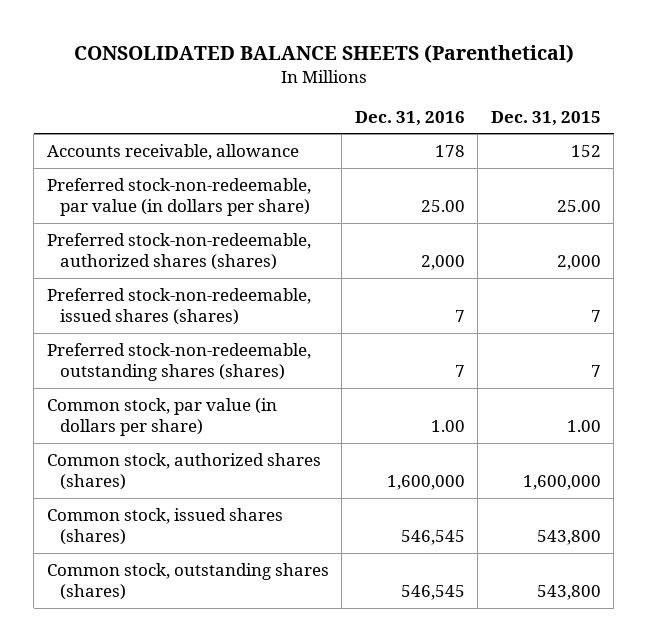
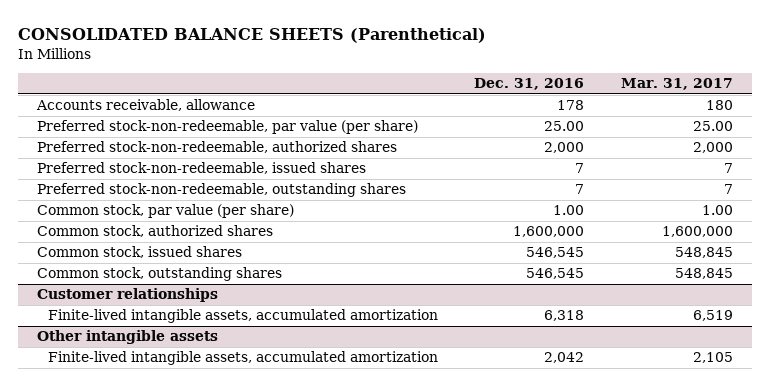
[490,110,601,126] Dec. 31, 2015 -> none
none -> [621,78,734,91] Mar. 31, 2017
[46,177,311,216] Preferred stock-non-redeemable, par value (in dollars per share) -> [36,120,418,135] Preferred stock-non-redeemable, par value (per share)
[46,232,311,270] Preferred stock-non-redeemable, authorized shares (shares) -> [36,141,397,154] Preferred stock-non-redeemable, authorized shares
[46,287,311,325] Preferred stock-non-redeemable, issued shares (shares) -> [36,162,366,175] Preferred stock-non-redeemable, issued shares
[46,342,311,381] Preferred stock-non-redeemable, outstanding shares (shares) -> [36,183,406,198] Preferred stock-non-redeemable, outstanding shares
[46,397,277,436] Common stock, par value (in dollars per share) -> [36,204,294,219] Common stock, par value (per share)
[46,452,321,490] Common stock, authorized shares (shares) -> [36,225,273,238] Common stock, authorized shares
[46,507,283,545] Common stock, issued shares (shares) -> [36,246,242,259] Common stock, issued shares
[46,562,329,600] Common stock, outstanding shares (shares) -> [36,267,282,282] Common stock, outstanding shares
none -> [36,288,218,303] Customer relationships
none -> [47,309,438,324] Finite-lived intangible assets, accumulated amortization
none -> [36,330,218,345] Other intangible assets
none -> [47,351,438,366] Finite-lived intangible assets, accumulated amortization

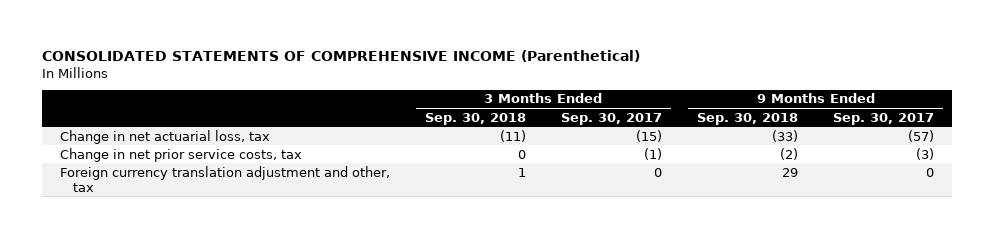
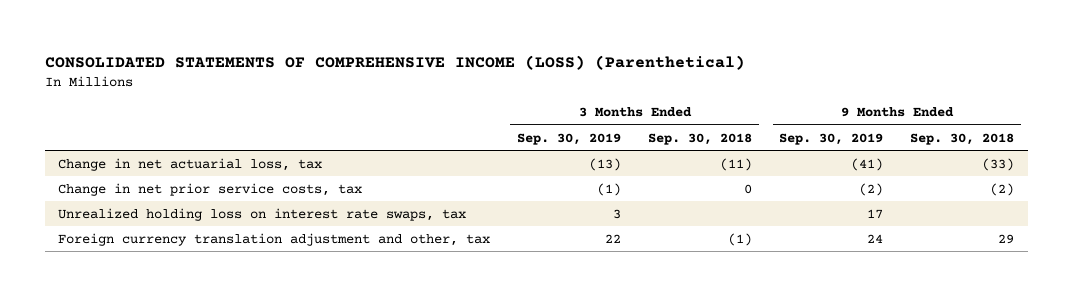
[42,50,641,63] CONSOLIDATED STATEMENTS OF COMPREHENSIVE INCOME (Parenthetical) -> [44,54,745,70] CONSOLIDATED STATEMENTS OF COMPREHENSIVE INCOME (LOSS) (Parenthetical)
[560,112,662,125] Sep. 30, 2017 -> none
[833,112,935,125] Sep. 30, 2017 -> none
none -> [517,132,622,145] Sep. 30, 2019
none -> [779,132,884,145] Sep. 30, 2019
none -> [58,207,467,221] Unrealized holding loss on interest rate swaps, tax
[517,167,526,177] 1 -> [728,232,753,246] (1)

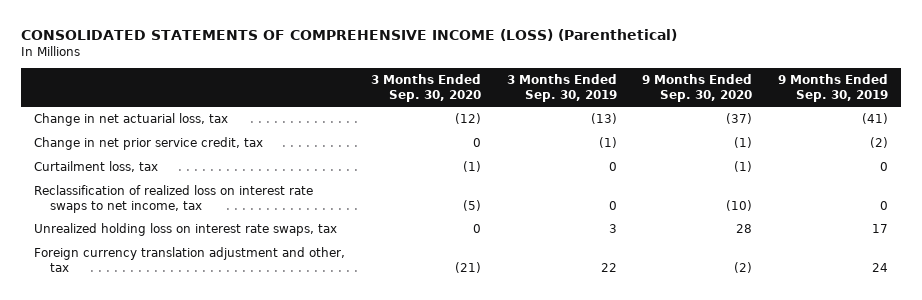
[648,132,753,145] Sep. 30, 2018 -> none
[910,132,1015,145] Sep. 30, 2018 -> none
none -> [370,74,481,102] 3 Months Ended Sep. 30, 2020
none -> [642,74,753,102] 9 Months Ended Sep. 30, 2020
[58,182,363,196] Change in net prior service costs, tax -> [34,137,264,151] Change in net prior service credit, tax
none -> [34,161,159,173] Curtailment loss, tax
none -> [34,185,314,213] Reclassification of realized loss on interest rate swaps to net income, tax

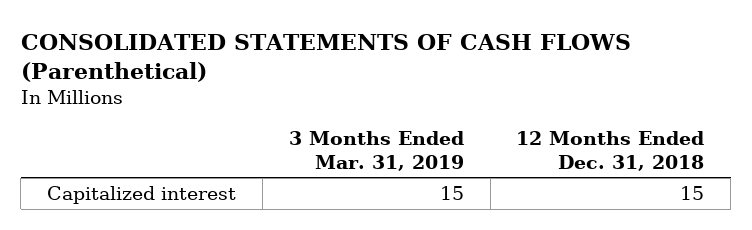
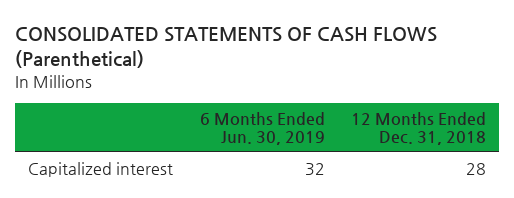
[288,130,464,171] 3 Months Ended Mar. 31, 2019 -> none
none -> [199,111,325,146] 6 Months Ended Jun. 30, 2019
[680,186,705,201] 15 -> [465,162,486,175] 28

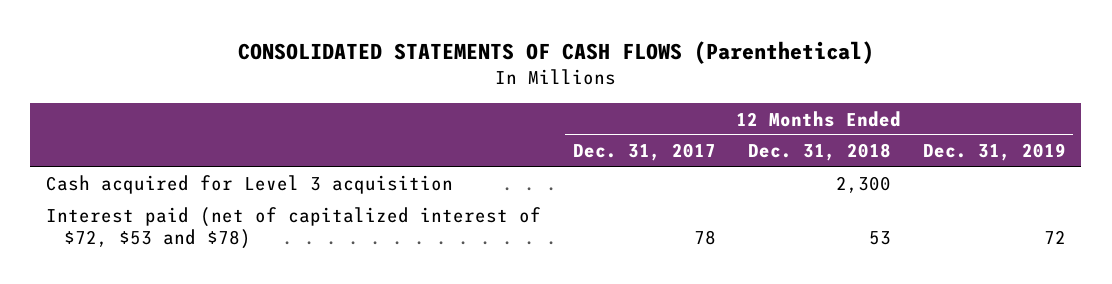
[199,111,325,146] 6 Months Ended Jun. 30, 2019 -> none
none -> [572,143,716,162] Dec. 31, 2017
none -> [922,143,1066,162] Dec. 31, 2019
none -> [45,175,453,195] Cash acquired for Level 3 acquisition
[28,161,174,177] Capitalized interest -> [45,207,541,250] Interest paid (net of capitalized interest of $72, $53 and $78)
[465,162,486,175] 28 -> [868,231,891,246] 53

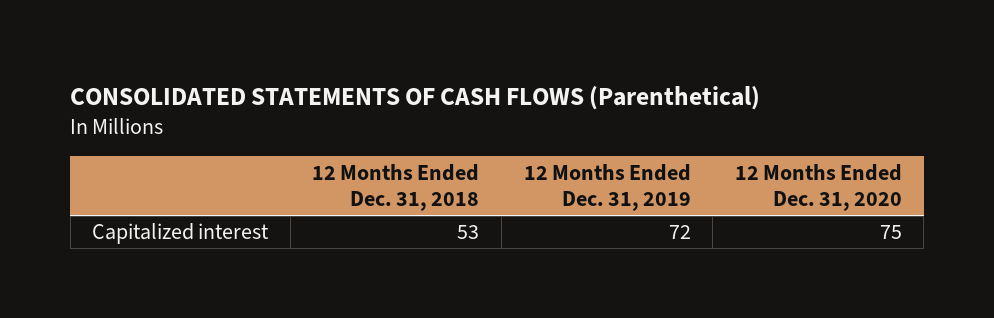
[572,143,716,162] Dec. 31, 2017 -> none
none -> [734,163,902,212] 12 Months Ended Dec. 31, 2020
[45,175,453,195] Cash acquired for Level 3 acquisition -> none
[45,207,541,250] Interest paid (net of capitalized interest of $72, $53 and $78) -> [92,223,270,245] Capitalized interest

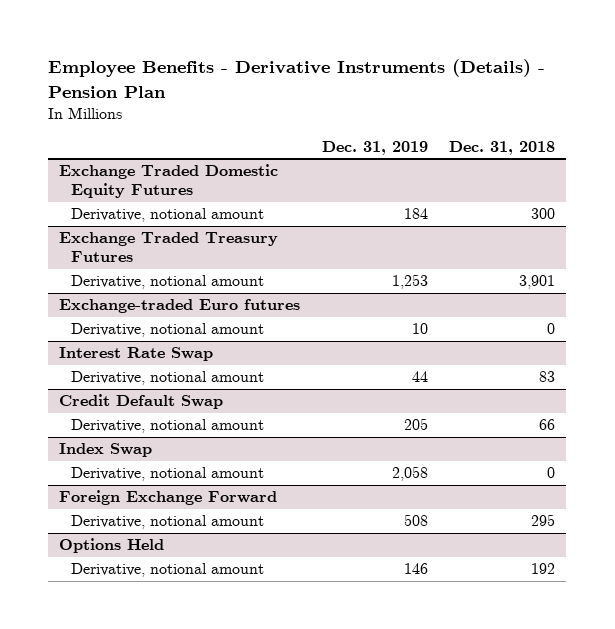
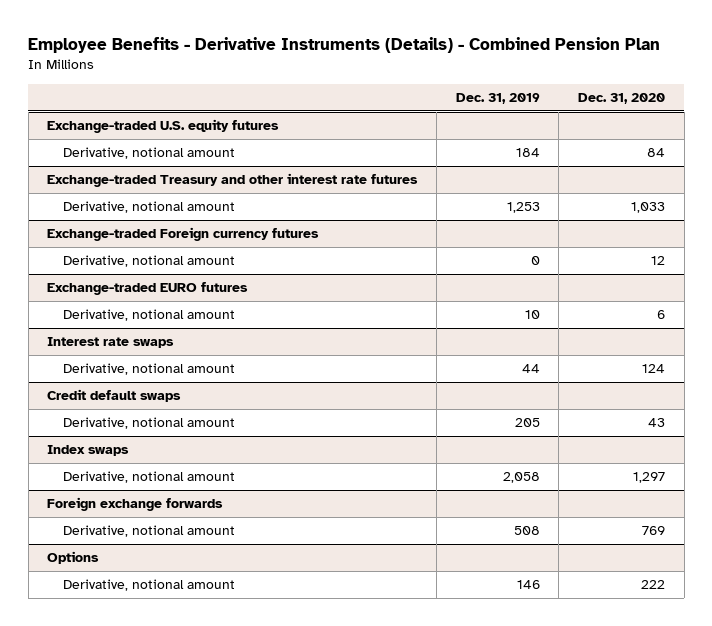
[48,59,546,98] Employee Benefits - Derivative Instruments (Details) - Pension Plan -> [28,37,661,54] Employee Benefits - Derivative Instruments (Details) - Combined Pension Plan
[449,140,556,155] Dec. 31, 2018 -> none
none -> [578,92,666,104] Dec. 31, 2020
[59,164,279,199] Exchange Traded Domestic Equity Futures -> [47,119,280,134] Exchange-traded U.S. equity futures
[59,232,279,263] Exchange Traded Treasury Futures -> [47,173,419,188] Exchange-traded Treasury and other interest rate futures
[59,299,301,314] Exchange-traded Euro futures -> [47,227,320,242] Exchange-traded Foreign currency futures
none -> [63,255,236,268] Derivative, notional amount
none -> [47,282,249,296] Exchange-traded EURO futures
[59,347,214,362] Interest Rate Swap -> [47,337,175,349] Interest rate swaps
[59,394,224,410] Credit Default Swap -> [47,389,182,403] Credit default swaps
[59,443,153,458] Index Swap -> [47,445,130,457] Index swaps
[59,490,278,506] Foreign Exchange Forward -> [47,497,224,512] Foreign exchange forwards
[59,538,165,554] Options Held -> [47,551,100,565] Options

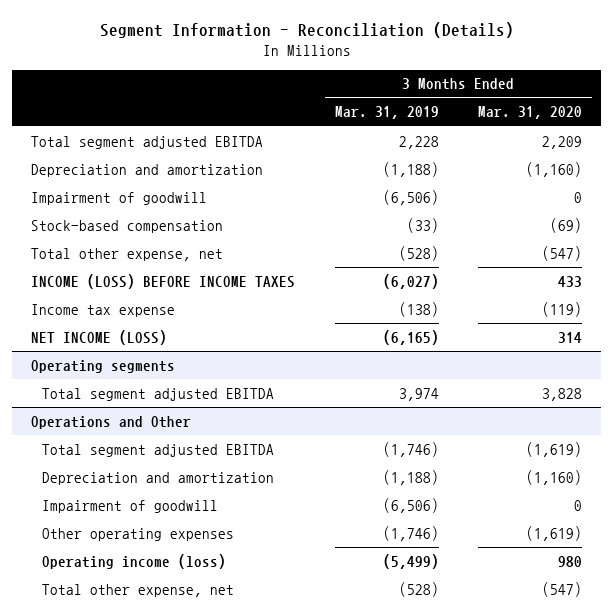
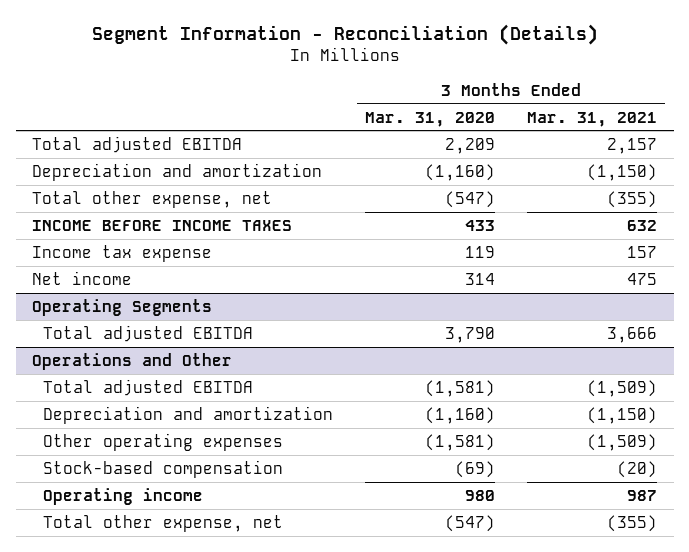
[334,106,439,120] Mar. 31, 2019 -> none
none -> [527,111,658,127] Mar. 31, 2021
[31,135,264,149] Total segment adjusted EBITDA -> [31,135,242,153] Total adjusted EBITDA
[31,191,208,205] Impairment of goodwill -> none
[31,219,224,233] Stock-based compensation -> none
[31,273,296,289] INCOME (LOSS) BEFORE INCOME TAXES -> [31,219,292,231] INCOME BEFORE INCOME TAXES
[541,301,582,317] (119) -> [465,245,496,258] 119
[31,329,168,345] NET INCOME (LOSS) -> [31,270,132,285] Net income
[31,359,176,373] Operating segments -> [31,298,212,316] Operating Segments
[42,387,275,401] Total segment adjusted EBITDA -> [42,324,253,342] Total adjusted EBITDA
[541,387,582,401] 3,828 -> [445,326,496,343] 3,790
[42,443,275,457] Total segment adjusted EBITDA -> [42,378,253,396] Total adjusted EBITDA
[525,441,582,457] (1,619) -> [425,379,496,397] (1,581)
[42,499,219,513] Impairment of goodwill -> none
[525,525,582,541] (1,619) -> [425,433,496,451] (1,581)
none -> [42,459,283,478] Stock-based compensation
[42,553,227,569] Operating income (loss) -> [42,487,203,505] Operating income

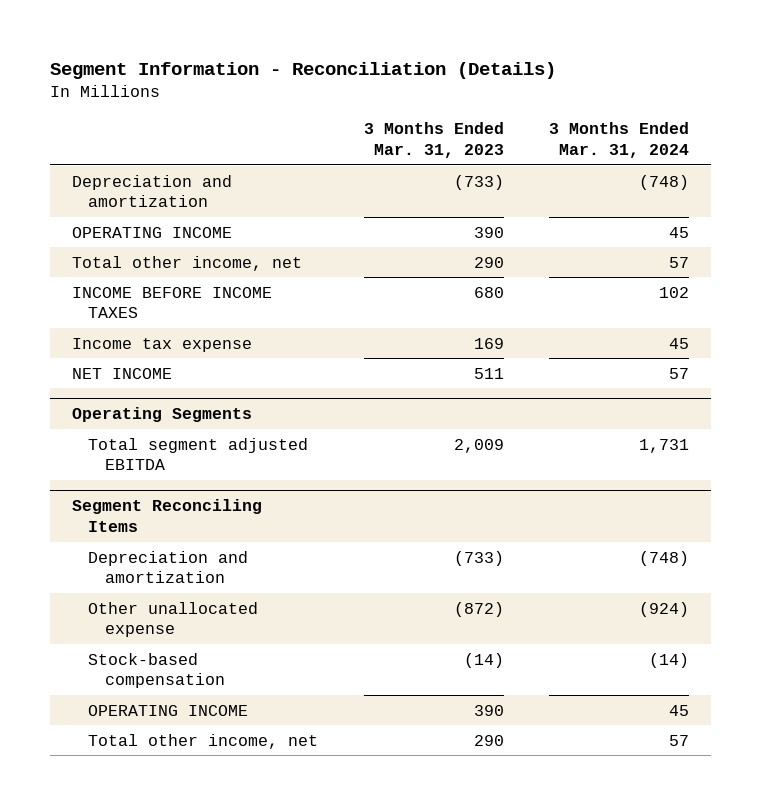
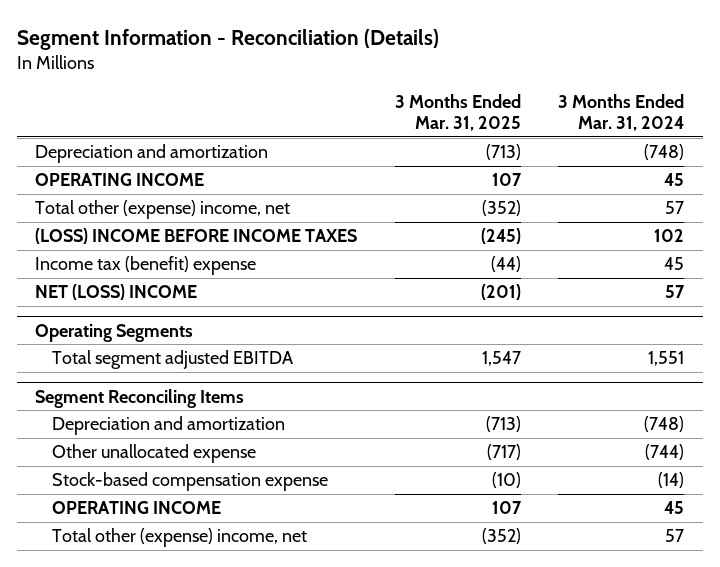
[363,122,504,159] 3 Months Ended Mar. 31, 2023 -> none
none -> [394,93,521,132] 3 Months Ended Mar. 31, 2025
[72,255,303,271] Total other income, net -> [35,200,291,220] Total other (expense) income, net
[72,286,273,319] INCOME BEFORE INCOME TAXES -> [35,228,358,245] (LOSS) INCOME BEFORE INCOME TAXES
[72,337,253,352] Income tax expense -> [35,256,257,276] Income tax (benefit) expense
[72,367,173,379] NET INCOME -> [35,284,198,301] NET (LOSS) INCOME
[638,438,689,453] 1,731 -> [648,351,685,367] 1,551
[638,601,689,617] (924) -> [645,444,685,461] (744)
[88,652,225,689] Stock-based compensation -> [51,472,328,492] Stock-based compensation expense
[88,733,319,749] Total other income, net -> [51,528,307,548] Total other (expense) income, net

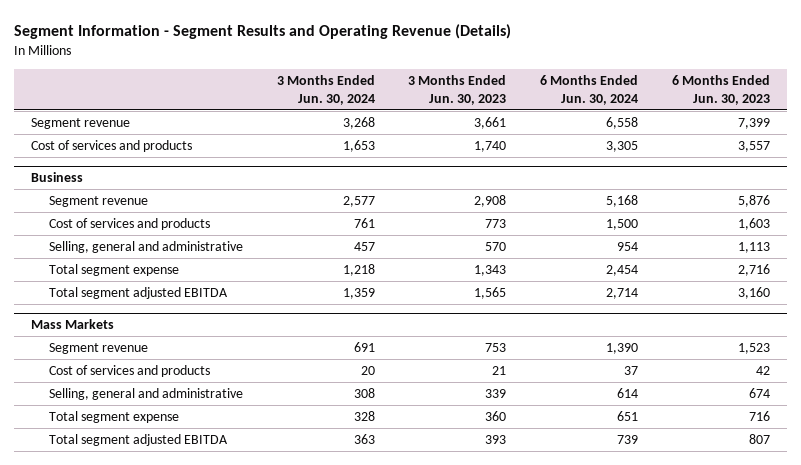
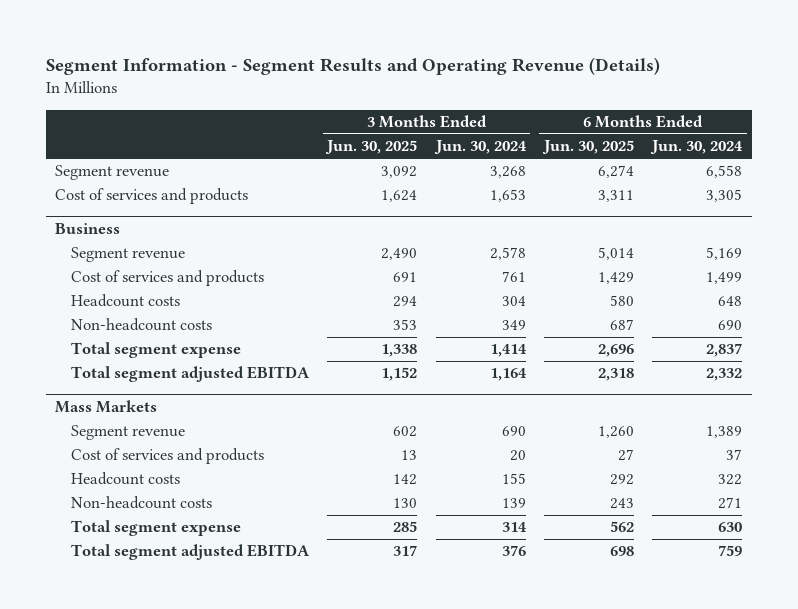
[408,74,507,105] 3 Months Ended Jun. 30, 2023 -> none
[672,74,771,105] 6 Months Ended Jun. 30, 2023 -> none
none -> [325,140,418,155] Jun. 30, 2025
none -> [542,140,635,155] Jun. 30, 2025
[48,240,243,253] Selling, general and administrative -> none
[342,195,375,207] 2,577 -> [489,247,526,261] 2,578
[606,194,639,207] 5,168 -> [706,247,743,261] 5,169
[606,218,639,230] 1,500 -> [706,272,743,285] 1,499
none -> [70,294,180,308] Headcount costs
none -> [70,318,212,332] Non-headcount costs
[342,263,375,276] 1,218 -> [489,344,527,358] 1,414
[606,264,639,276] 2,454 -> [706,343,743,358] 2,837
[342,287,375,299] 1,359 -> [489,368,527,382] 1,164
[606,287,639,299] 2,714 -> [706,368,743,382] 2,332
[353,341,375,352] 691 -> [501,426,526,437] 690
[606,342,639,354] 1,390 -> [706,426,743,439] 1,389
[48,387,243,400] Selling, general and administrative -> none
none -> [70,472,180,486] Headcount costs
none -> [70,496,212,510] Non-headcount costs
[353,410,375,421] 328 -> [501,522,527,533] 314
[617,410,639,421] 651 -> [718,522,743,533] 630
[353,433,375,444] 363 -> [501,545,526,557] 376
[617,434,639,444] 739 -> [718,545,743,557] 759

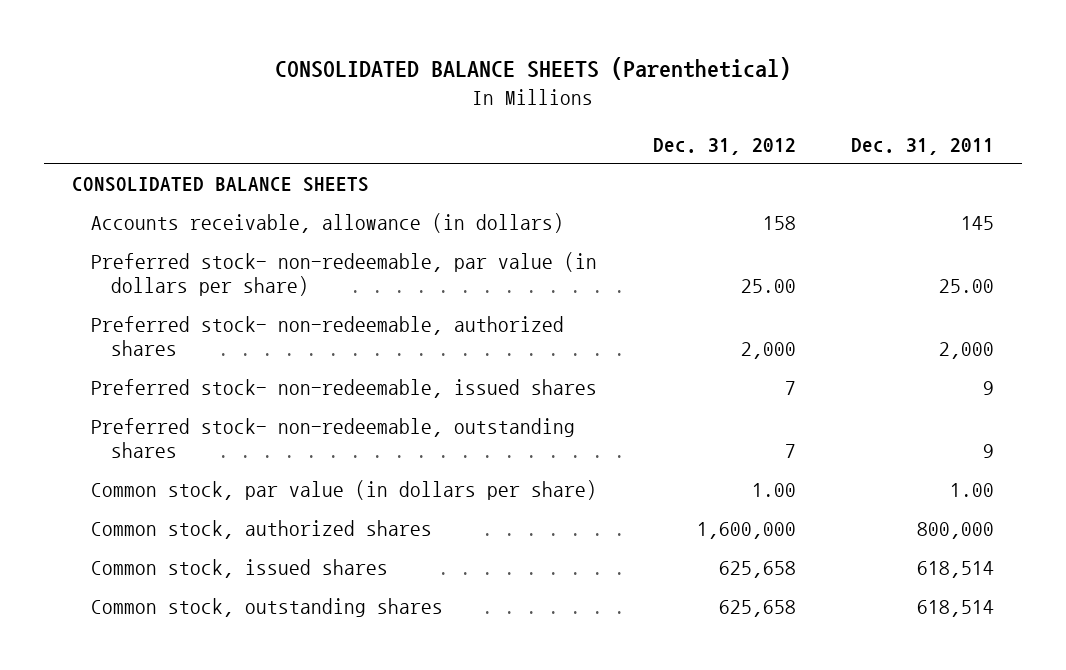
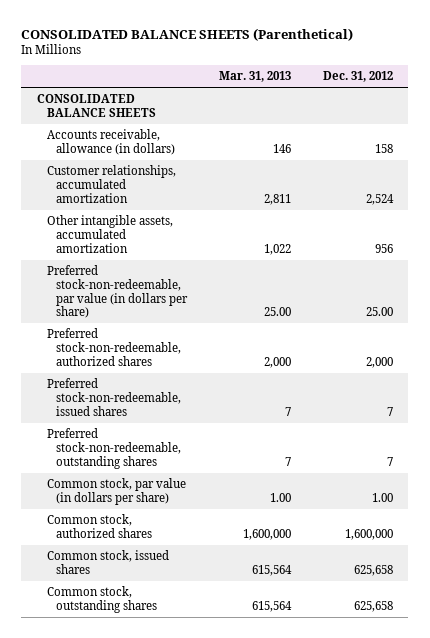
[850,137,994,155] Dec. 31, 2011 -> none
none -> [218,71,291,83] Mar. 31, 2013
none -> [46,165,176,203] Customer relationships, accumulated amortization
none -> [46,215,173,253] Other intangible assets, accumulated amortization
[91,251,598,296] Preferred stock- non-redeemable, par value (in dollars per share) -> [46,265,189,319] Preferred stock-non-redeemable, par value (in dollars per share)
[91,315,565,356] Preferred stock- non-redeemable, authorized shares -> [46,328,182,366] Preferred stock-non-redeemable, authorized shares
[91,378,598,398] Preferred stock- non-redeemable, issued shares -> [46,378,182,416] Preferred stock-non-redeemable, issued shares
[91,417,576,458] Preferred stock- non-redeemable, outstanding shares -> [46,428,182,469] Preferred stock-non-redeemable, outstanding shares

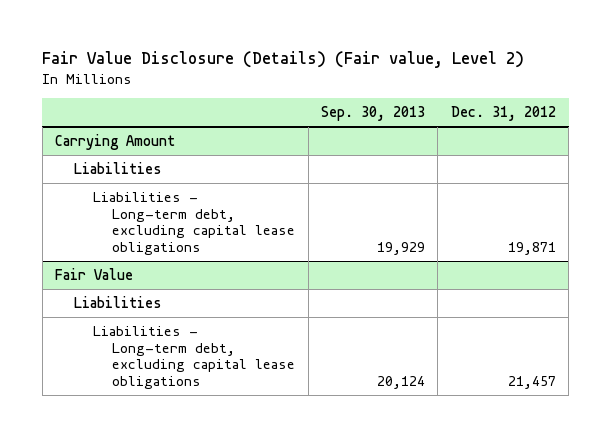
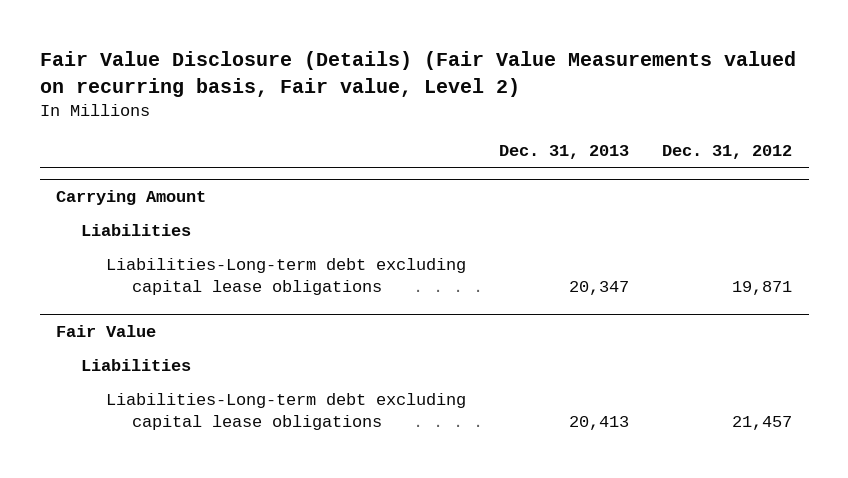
[42,51,525,69] Fair Value Disclosure (Details) (Fair value, Level 2) -> [39,51,796,98] Fair Value Disclosure (Details) (Fair Value Measurements valued on recurring basis, Fair value, Level 2)
[321,106,426,122] Sep. 30, 2013 -> none
none -> [499,145,630,160] Dec. 31, 2013
[93,192,296,256] Liabilities - Long-term debt, excluding capital lease obligations -> [106,257,467,295] Liabilities-Long-term debt excluding capital lease obligations
[93,326,296,390] Liabilities - Long-term debt, excluding capital lease obligations -> [106,392,467,430] Liabilities-Long-term debt excluding capital lease obligations

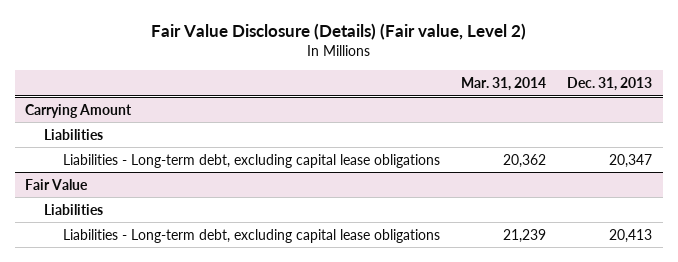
[39,51,796,98] Fair Value Disclosure (Details) (Fair Value Measurements valued on recurring basis, Fair value, Level 2) -> [150,23,526,41] Fair Value Disclosure (Details) (Fair value, Level 2)
[662,145,793,160] Dec. 31, 2012 -> none
none -> [461,77,547,92] Mar. 31, 2014
[106,257,467,295] Liabilities-Long-term debt excluding capital lease obligations -> [63,153,441,168] Liabilities - Long-term debt, excluding capital lease obligations
[106,392,467,430] Liabilities-Long-term debt excluding capital lease obligations -> [63,228,441,243] Liabilities - Long-term debt, excluding capital lease obligations

